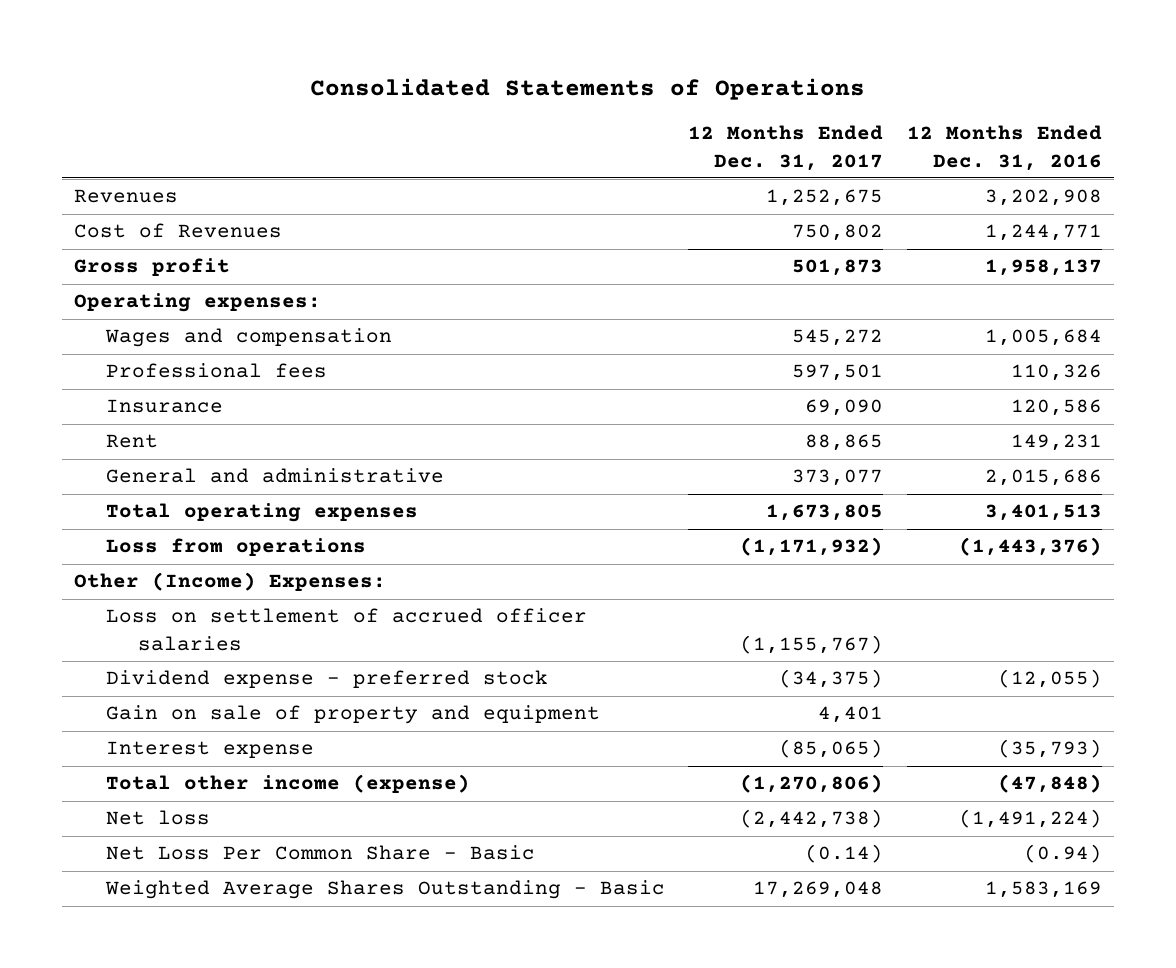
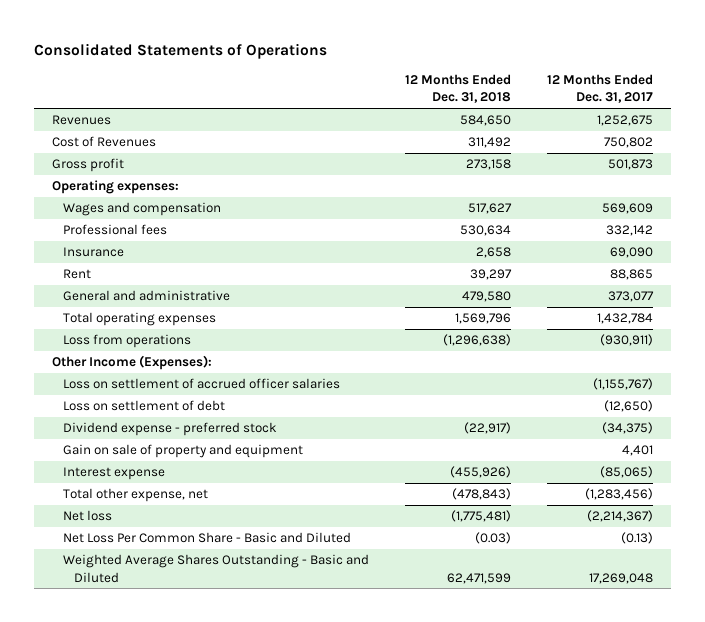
[906,125,1102,171] 12 Months Ended Dec. 31, 2016 -> none
none -> [405,74,512,104] 12 Months Ended Dec. 31, 2018
[792,329,884,347] 545,272 -> [602,203,654,215] 569,609
[792,364,884,382] 597,501 -> [606,225,654,237] 332,142
[766,504,884,522] 1,673,805 -> [597,313,654,325] 1,432,784
[740,537,884,557] (1,171,932) -> [600,334,654,347] (930,911)
[73,572,386,592] Other (Income) Expenses: -> [51,355,212,371] Other Income (Expenses):
none -> [62,400,225,412] Loss on settlement of debt
[105,774,470,794] Total other income (expense) -> [62,488,208,503] Total other expense, net
[740,774,884,794] (1,270,806) -> [585,488,654,501] (1,283,456)
[740,809,884,829] (2,442,738) -> [587,510,654,523] (2,214,367)
[105,845,535,861] Net Loss Per Common Share - Basic -> [62,532,351,544] Net Loss Per Common Share - Basic and Diluted
[805,844,884,864] (0.14) -> [621,532,654,545] (0.13)
[104,880,665,900] Weighted Average Shares Outstanding - Basic -> [62,554,369,583] Weighted Average Shares Outstanding - Basic and Diluted

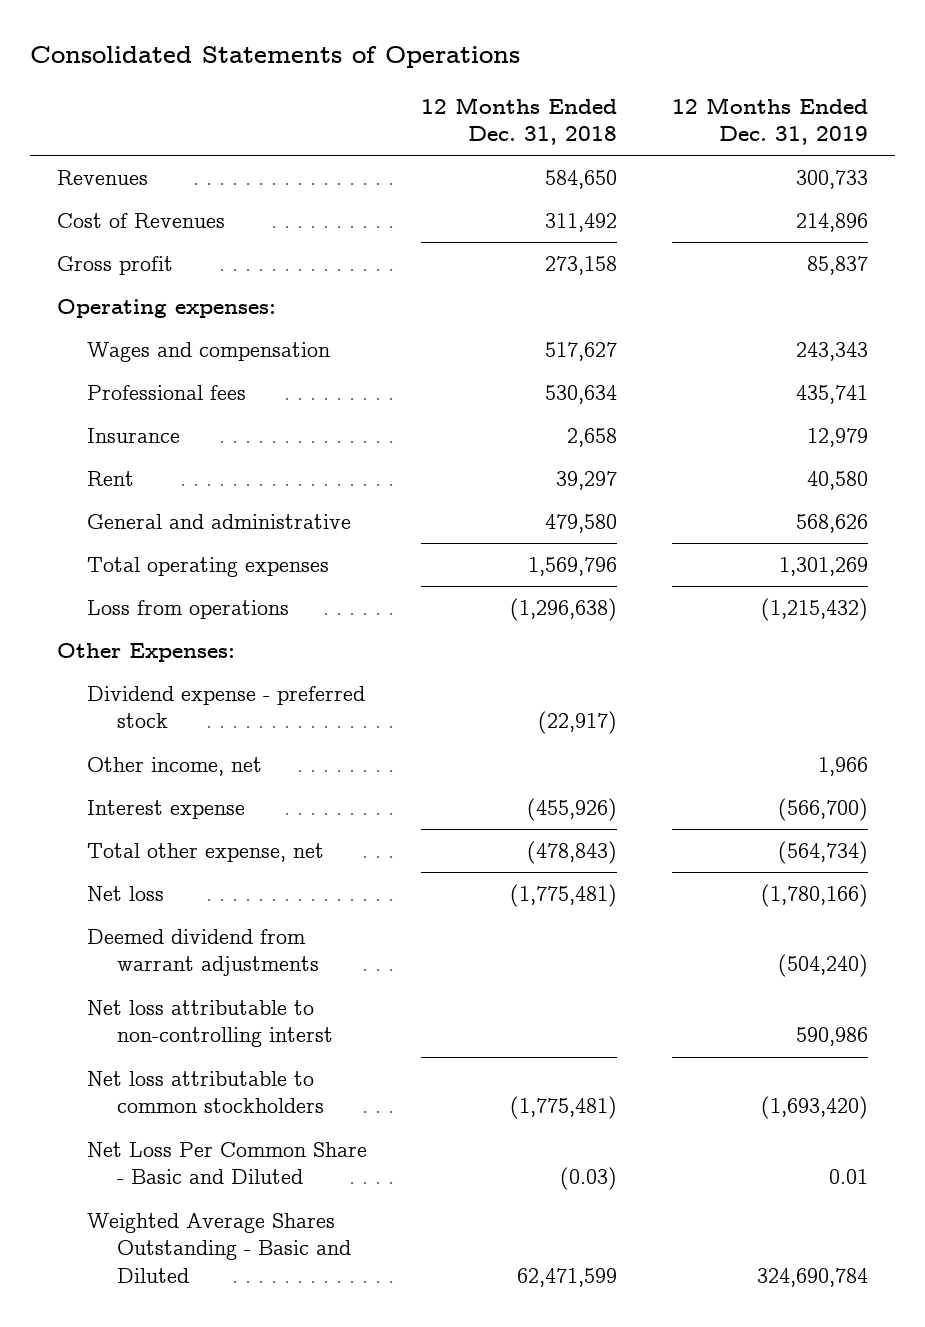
[547,74,654,104] 12 Months Ended Dec. 31, 2017 -> none
none -> [671,96,868,145] 12 Months Ended Dec. 31, 2019
[62,378,340,390] Loss on settlement of accrued officer salaries -> none
[62,400,225,412] Loss on settlement of debt -> none
[51,355,212,371] Other Income (Expenses): -> [57,642,236,662] Other Expenses:
[62,444,303,459] Gain on sale of property and equipment -> none
none -> [87,756,263,776] Other income, net
none -> [87,928,320,977] Deemed dividend from warrant adjustments
none -> [87,999,334,1048] Net loss attributable to non-controlling interst
none -> [87,1070,325,1114] Net loss attributable to common stockholders

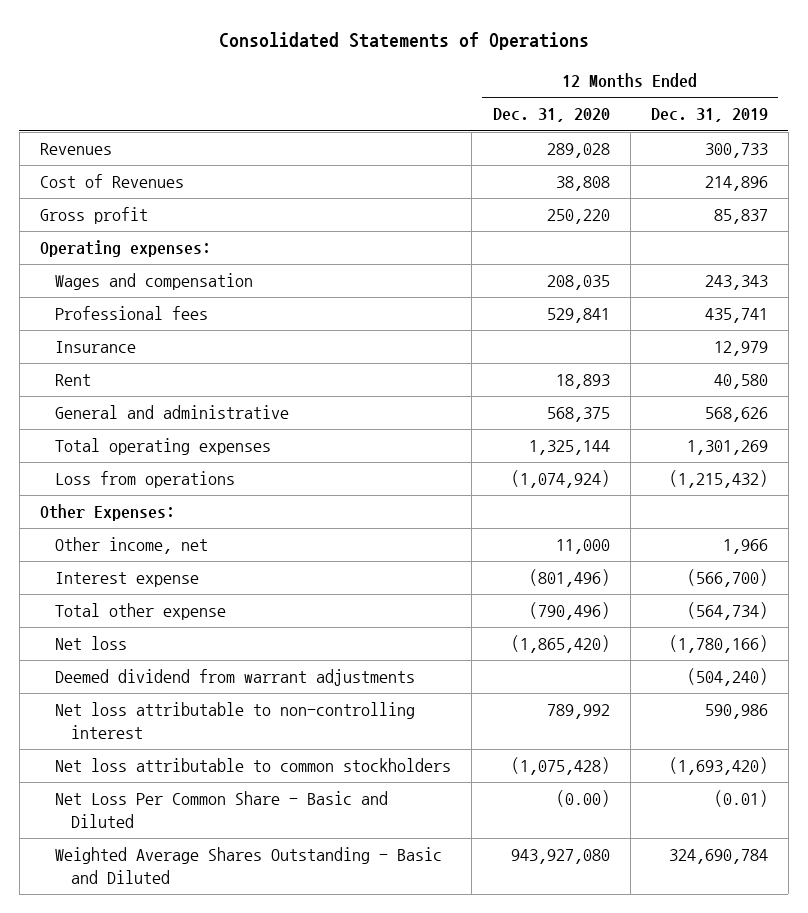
[421,96,618,145] 12 Months Ended Dec. 31, 2018 -> none
none -> [492,108,610,123] Dec. 31, 2020
[87,685,366,729] Dividend expense - preferred stock -> none
[87,842,325,862] Total other expense, net -> [55,603,227,621] Total other expense
[87,999,334,1048] Net loss attributable to non-controlling interst -> [55,702,416,739] Net loss attributable to non-controlling interest
[828,1169,868,1185] 0.01 -> [713,790,768,808] (0.01)

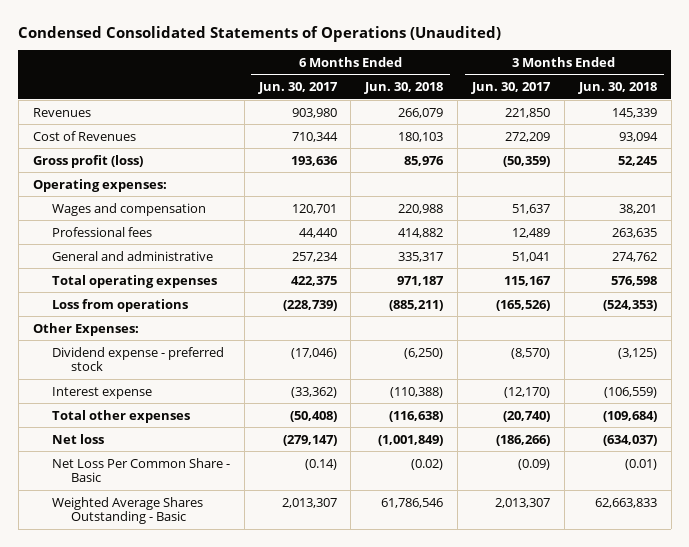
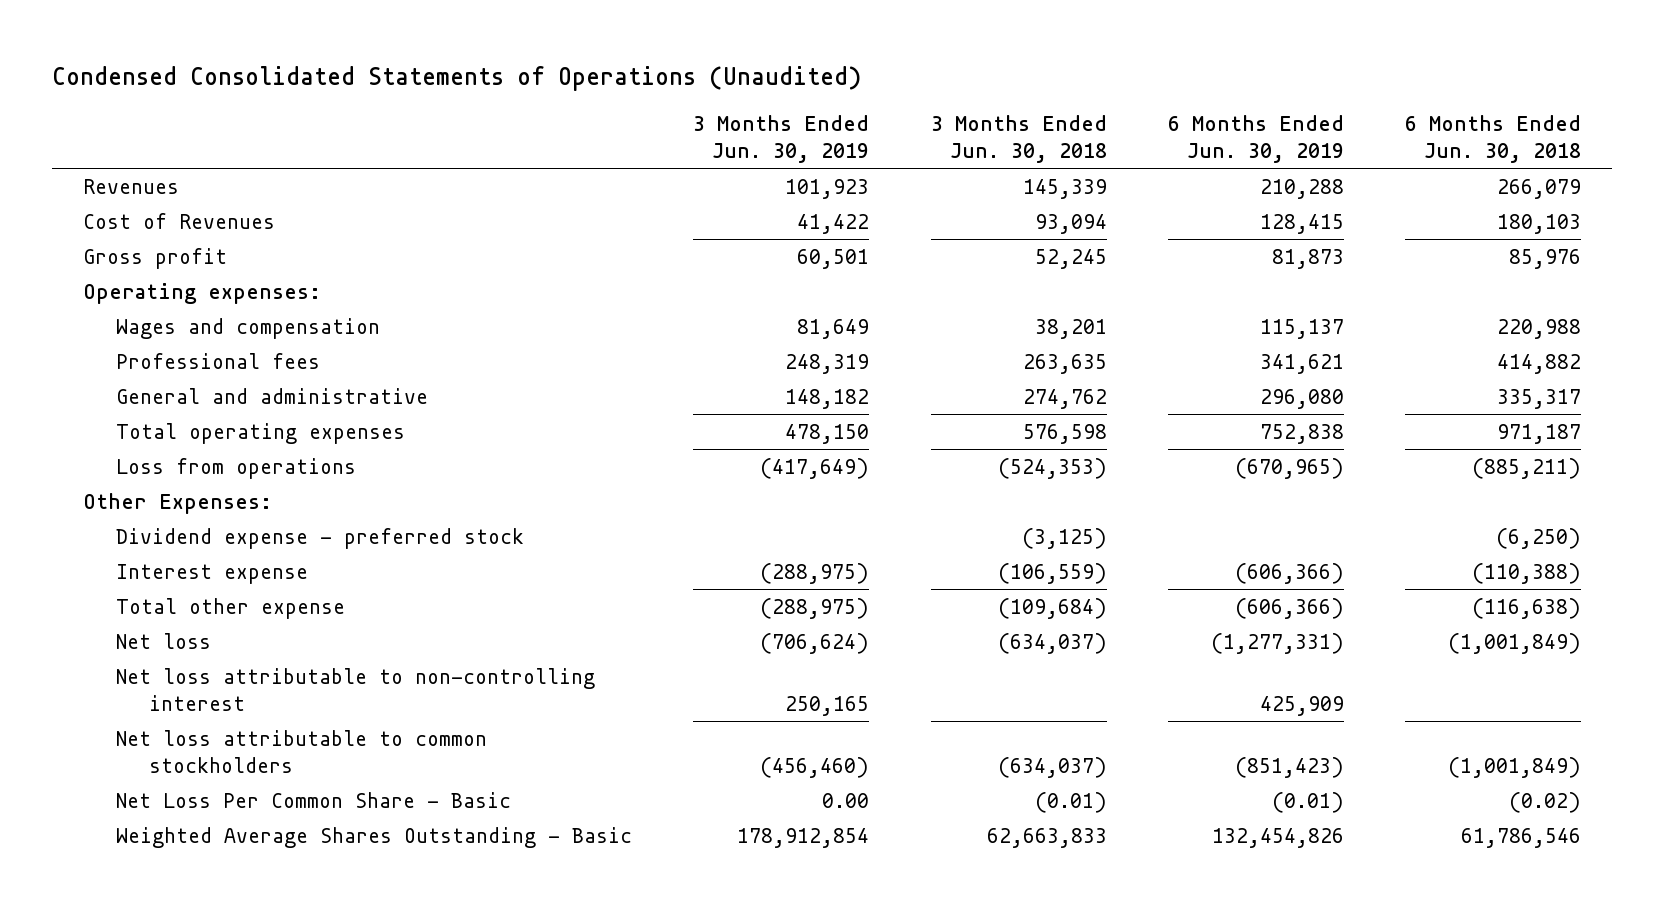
[257,82,338,95] Jun. 30, 2017 -> none
[470,82,551,95] Jun. 30, 2017 -> none
none -> [693,115,870,164] 3 Months Ended Jun. 30, 2019
none -> [1167,115,1344,164] 6 Months Ended Jun. 30, 2019
[32,154,143,168] Gross profit (loss) -> [83,247,228,269] Gross profit
[51,409,190,423] Total other expenses -> [116,597,346,619] Total other expense
none -> [116,667,596,711] Net loss attributable to non-controlling interest
none -> [116,729,488,773] Net loss attributable to common stockholders

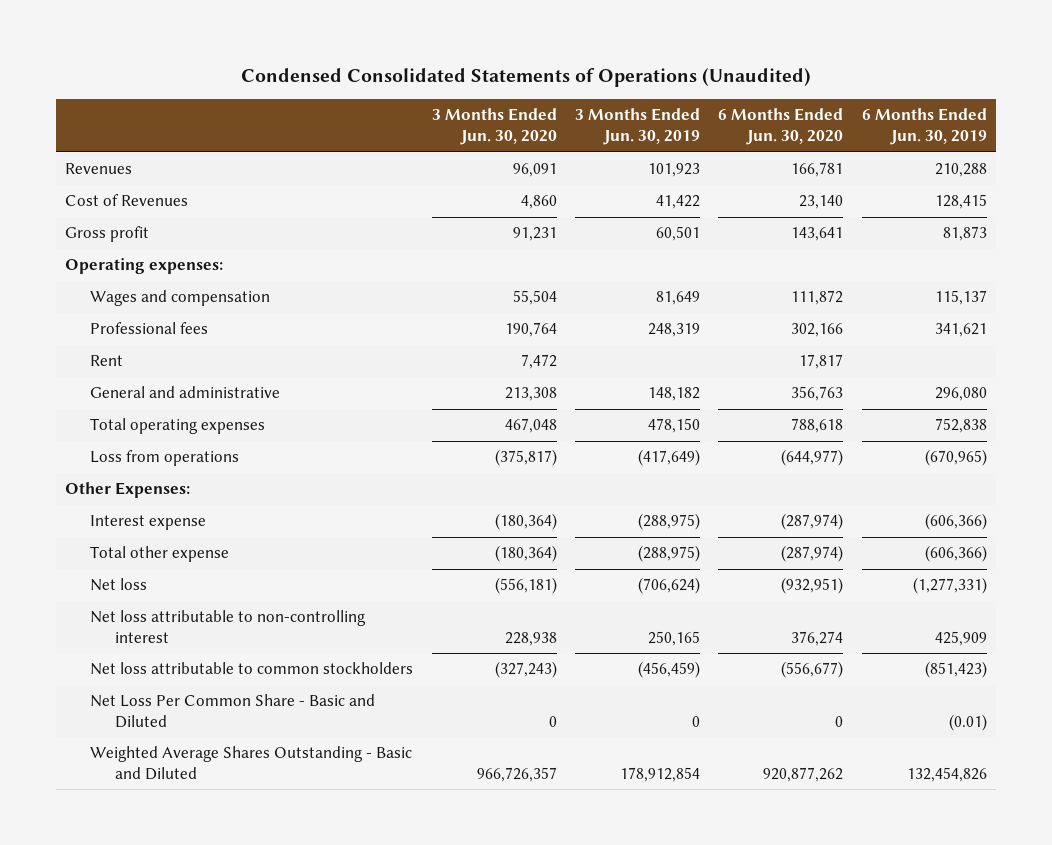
[930,115,1107,164] 3 Months Ended Jun. 30, 2018 -> none
[1405,115,1582,164] 6 Months Ended Jun. 30, 2018 -> none
none -> [431,108,557,146] 3 Months Ended Jun. 30, 2020
none -> [718,108,844,146] 6 Months Ended Jun. 30, 2020
none -> [90,355,124,367] Rent
[116,527,525,549] Dividend expense - preferred stock -> none
[760,756,870,778] (456,460) -> [637,661,700,679] (456,459)
[116,791,512,808] Net Loss Per Common Share - Basic -> [90,694,376,729] Net Loss Per Common Share - Basic and Diluted
[822,792,870,808] 0.00 -> [691,716,700,728] 0
[116,826,633,848] Weighted Average Shares Outstanding - Basic -> [90,746,413,781] Weighted Average Shares Outstanding - Basic and Diluted

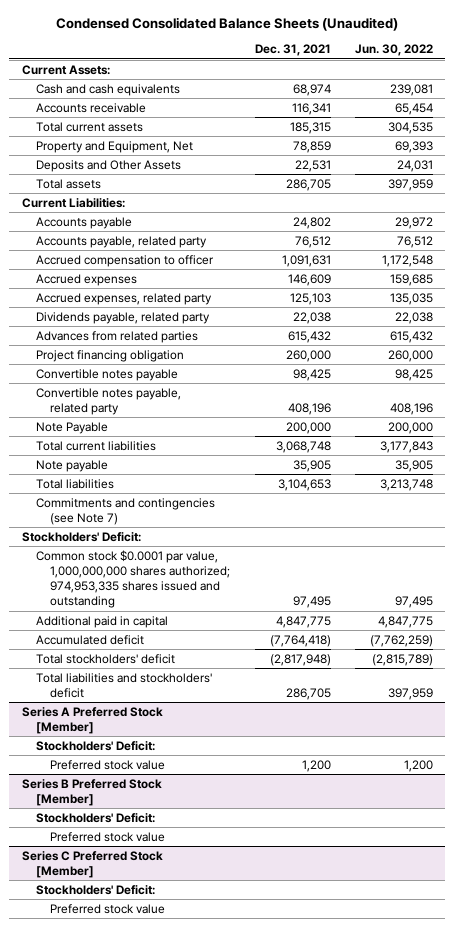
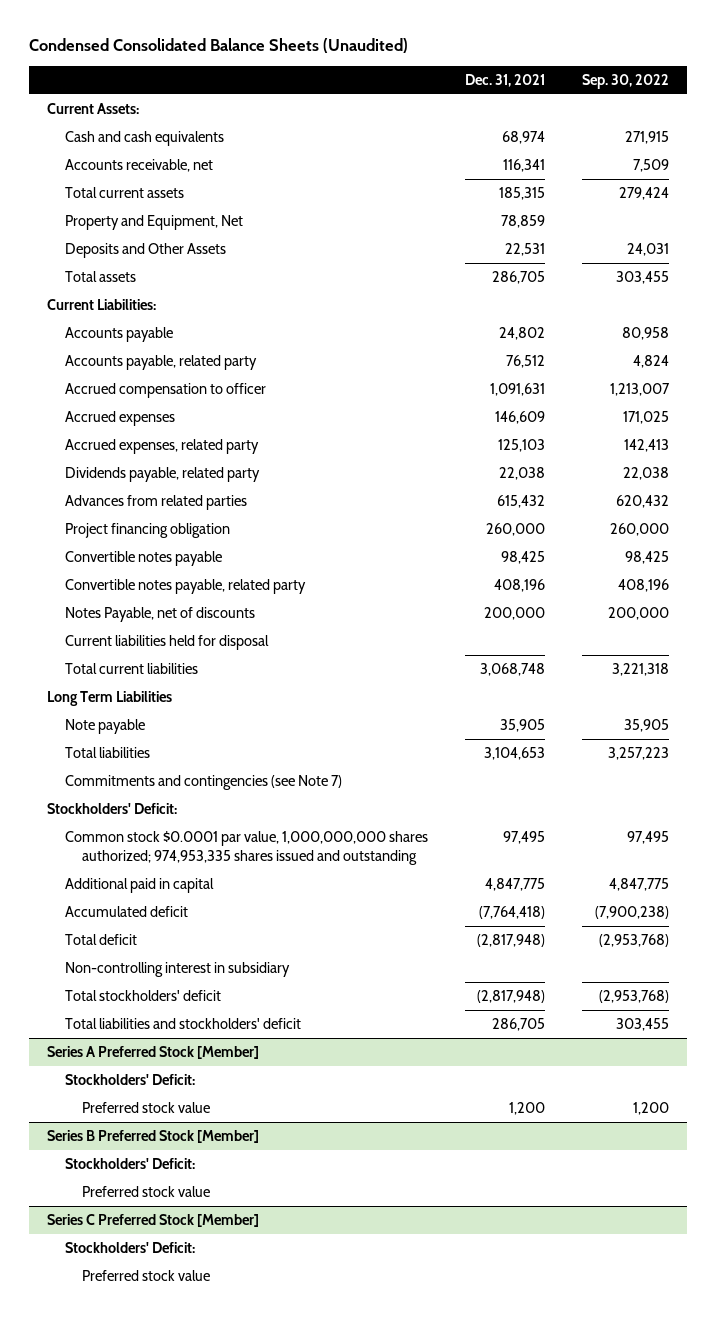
[355,44,434,57] Jun. 30, 2022 -> none
none -> [581,73,669,89] Sep. 30, 2022
[36,102,147,113] Accounts receivable -> [64,159,213,173] Accounts receivable, net
[36,421,109,434] Note Payable -> none
none -> [64,607,255,623] Notes Payable, net of discounts
none -> [64,635,269,651] Current liabilities held for disposal
none -> [47,691,173,707] Long Term Liabilities
none -> [64,934,137,946] Total deficit
none -> [64,962,290,978] Non-controlling interest in subsidiary

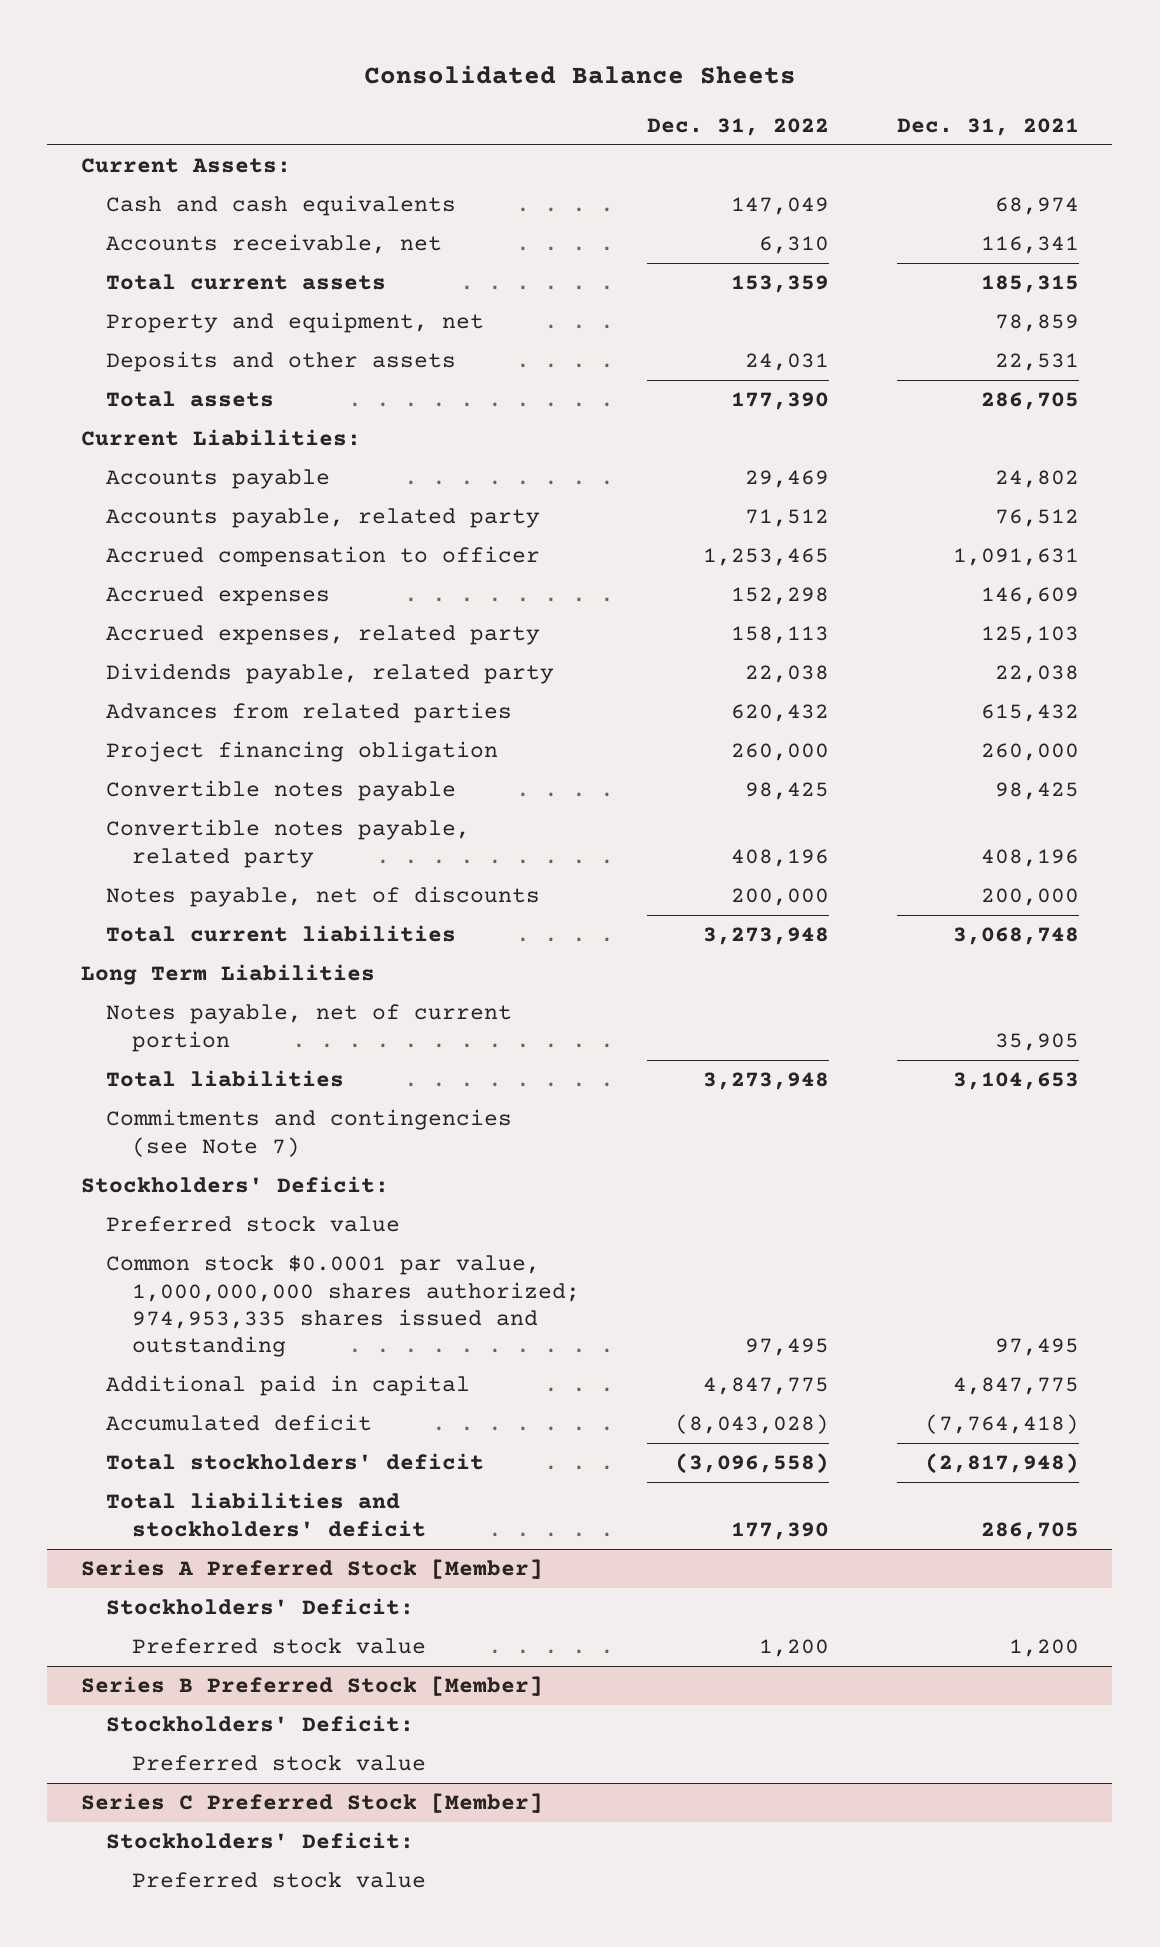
[28,38,408,54] Condensed Consolidated Balance Sheets (Unaudited) -> [363,64,796,84] Consolidated Balance Sheets
[581,73,669,89] Sep. 30, 2022 -> none
none -> [647,117,830,136] Dec. 31, 2022
[64,215,243,231] Property and Equipment, Net -> [106,312,485,334] Property and equipment, net
[64,243,226,259] Deposits and Other Assets -> [106,351,457,373] Deposits and other assets
[64,635,269,651] Current liabilities held for disposal -> none
[64,607,255,623] Notes Payable, net of discounts -> [106,886,541,908] Notes payable, net of discounts
[64,719,145,735] Note payable -> [106,1004,513,1052] Notes payable, net of current portion
none -> [106,1216,401,1233] Preferred stock value
[64,934,137,946] Total deficit -> none
[64,962,290,978] Non-controlling interest in subsidiary -> none

